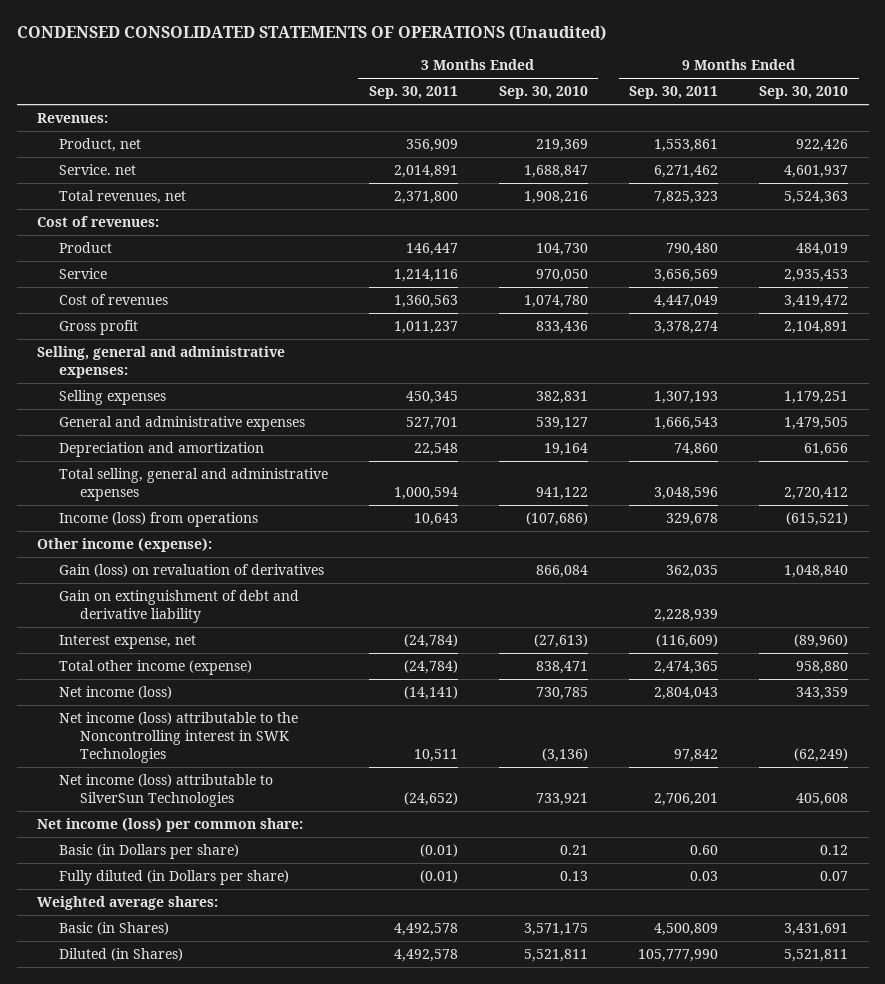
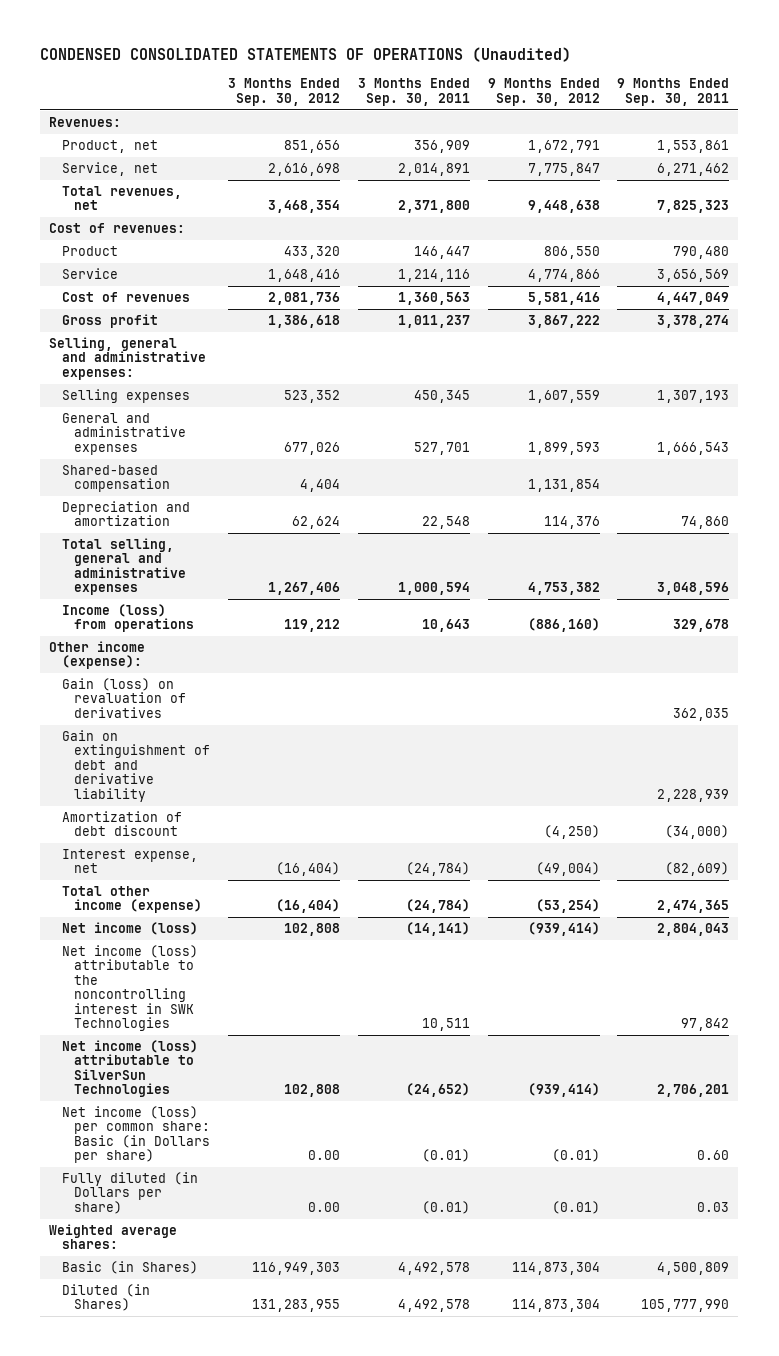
[498,86,588,100] Sep. 30, 2010 -> none
[759,86,849,100] Sep. 30, 2010 -> none
none -> [227,78,340,106] 3 Months Ended Sep. 30, 2012
none -> [487,78,600,106] 9 Months Ended Sep. 30, 2012
[58,163,136,175] Service. net -> [61,162,158,177] Service, net
none -> [61,465,170,493] Shared-based compensation
none -> [61,811,182,837] Amortization of debt discount
[656,633,719,648] (116,609) -> [665,862,730,877] (82,609)
[58,711,298,764] Net income (loss) attributable to the Noncontrolling interest in SWK Technologies -> [61,945,198,1032] Net income (loss) attributable to the noncontrolling interest in SWK Technologies
[37,817,304,832] Net income (loss) per common share: -> none
[58,843,239,859] Basic (in Dollars per share) -> [61,1106,210,1164] Net income (loss) per common share: Basic (in Dollars per share)

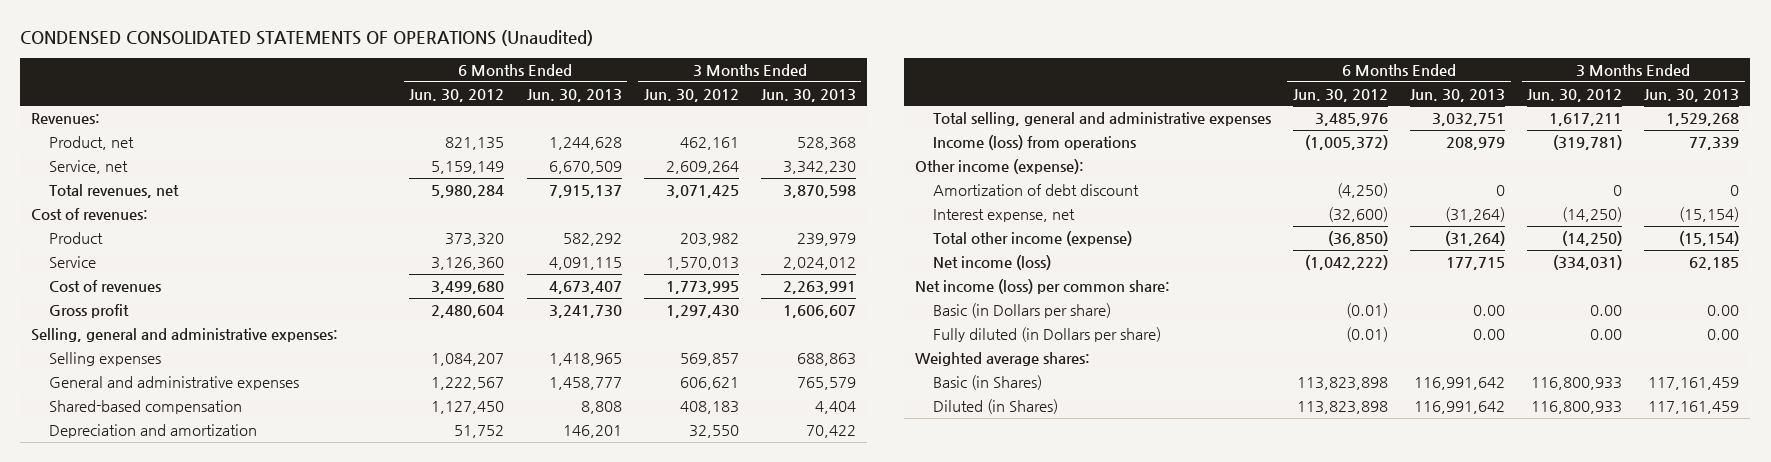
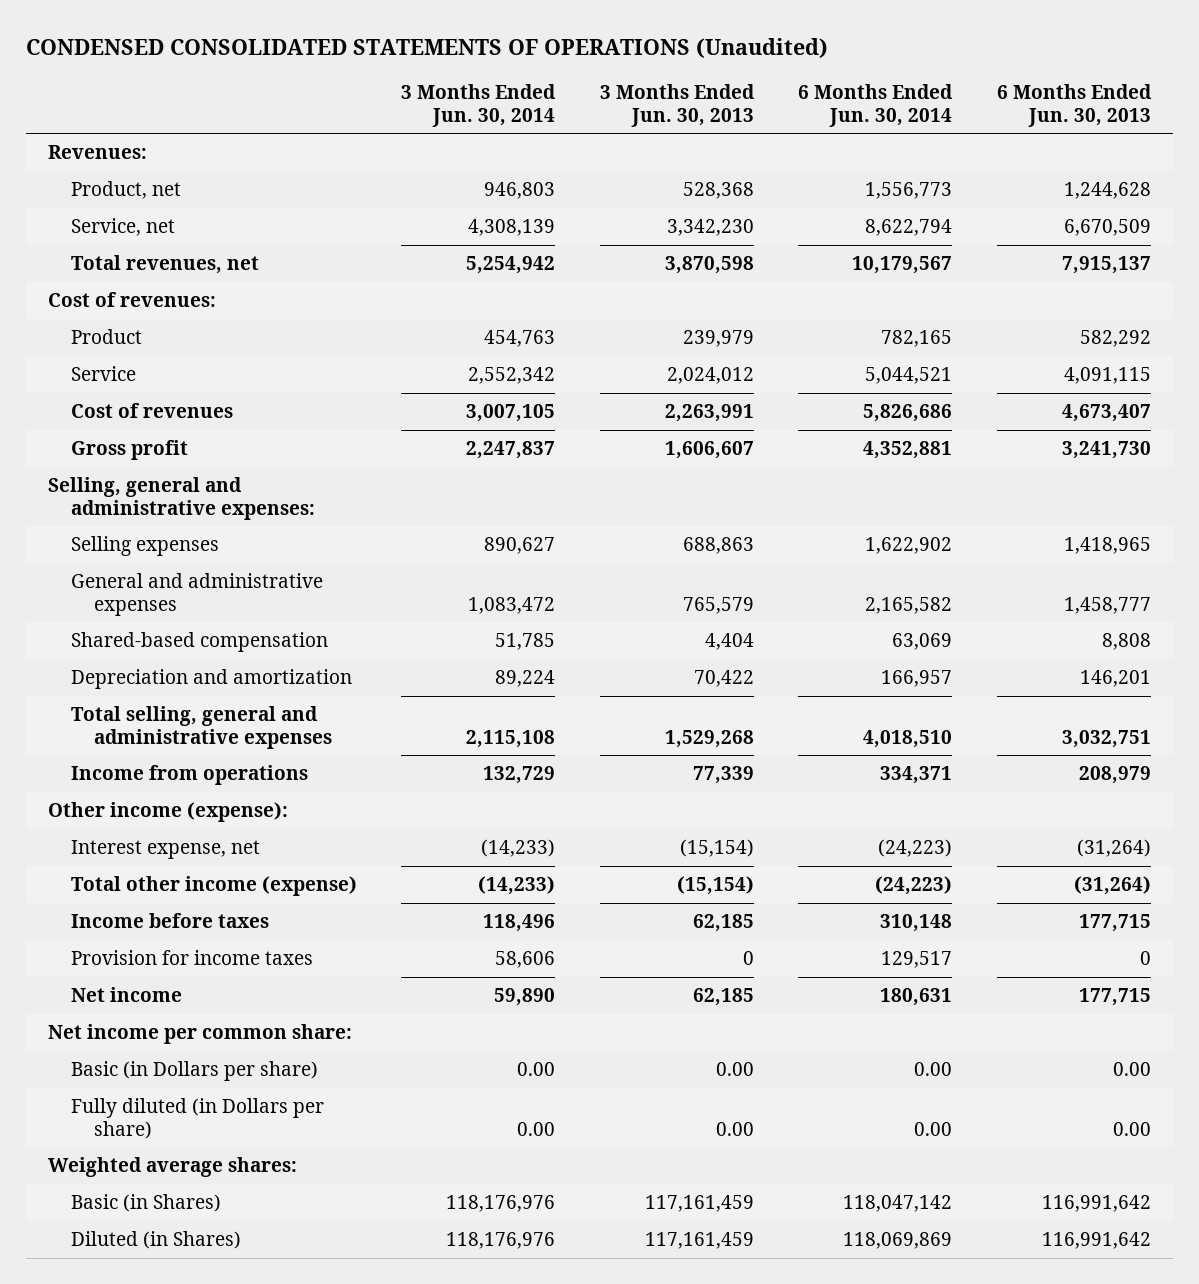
[409,88,505,102] Jun. 30, 2012 -> none
[643,88,739,102] Jun. 30, 2012 -> none
none -> [401,84,557,127] 3 Months Ended Jun. 30, 2014
none -> [798,84,954,127] 6 Months Ended Jun. 30, 2014
[932,135,1136,151] Income (loss) from operations -> [70,765,308,786] Income from operations
[932,184,1139,197] Amortization of debt discount -> none
none -> [70,913,269,929] Income before taxes
none -> [70,950,313,966] Provision for income taxes
[932,255,1051,271] Net income (loss) -> [70,987,182,1003] Net income
[914,279,1170,295] Net income (loss) per common share: -> [48,1024,353,1045] Net income per common share:

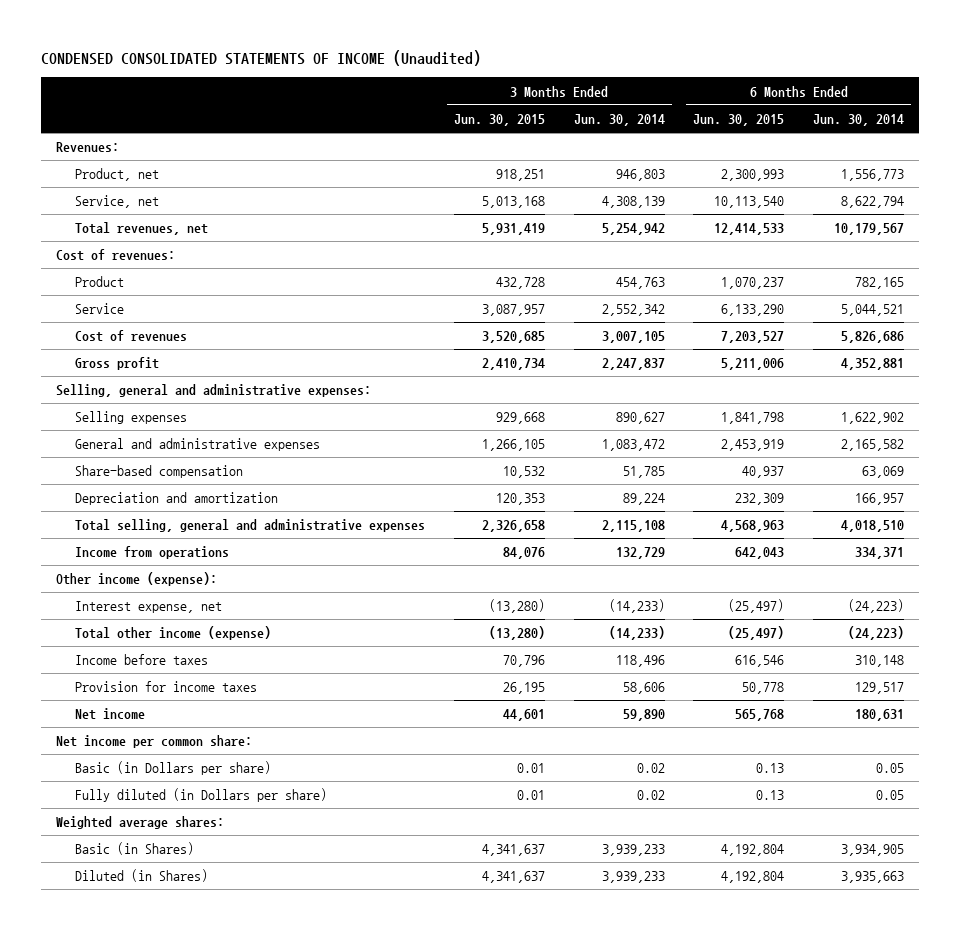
[25,38,828,59] CONDENSED CONSOLIDATED STATEMENTS OF OPERATIONS (Unaudited) -> [41,50,482,67] CONDENSED CONSOLIDATED STATEMENTS OF INCOME (Unaudited)
[599,84,755,127] 3 Months Ended Jun. 30, 2013 -> none
[996,84,1152,127] 6 Months Ended Jun. 30, 2013 -> none
none -> [454,113,546,126] Jun. 30, 2015
none -> [693,113,785,126] Jun. 30, 2015
[70,632,328,653] Shared-based compensation -> [75,465,244,479] Share-based compensation
[517,1062,556,1077] 0.00 -> [636,763,665,774] 0.02
[914,1062,953,1077] 0.00 -> [876,763,905,774] 0.05
[517,1121,556,1136] 0.00 -> [636,790,665,801] 0.02
[914,1121,953,1136] 0.00 -> [876,790,905,801] 0.05
[446,1195,556,1213] 118,176,976 -> [601,844,665,857] 3,939,233
[843,1195,953,1213] 118,047,142 -> [841,844,905,857] 3,934,905
[446,1232,556,1250] 118,176,976 -> [601,871,665,884] 3,939,233
[843,1232,953,1250] 118,069,869 -> [841,871,905,884] 3,935,663

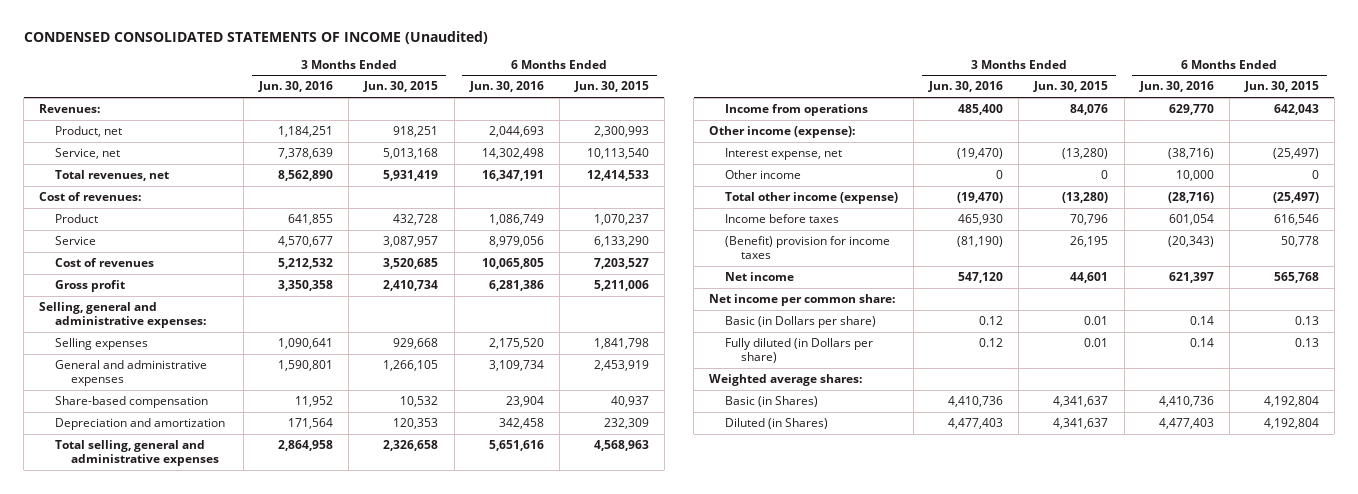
[573,113,665,126] Jun. 30, 2014 -> none
[813,113,905,126] Jun. 30, 2014 -> none
none -> [258,81,334,93] Jun. 30, 2016
none -> [468,81,544,93] Jun. 30, 2016
none -> [725,170,802,180] Other income
[75,681,258,693] Provision for income taxes -> [725,236,891,259] (Benefit) provision for income taxes

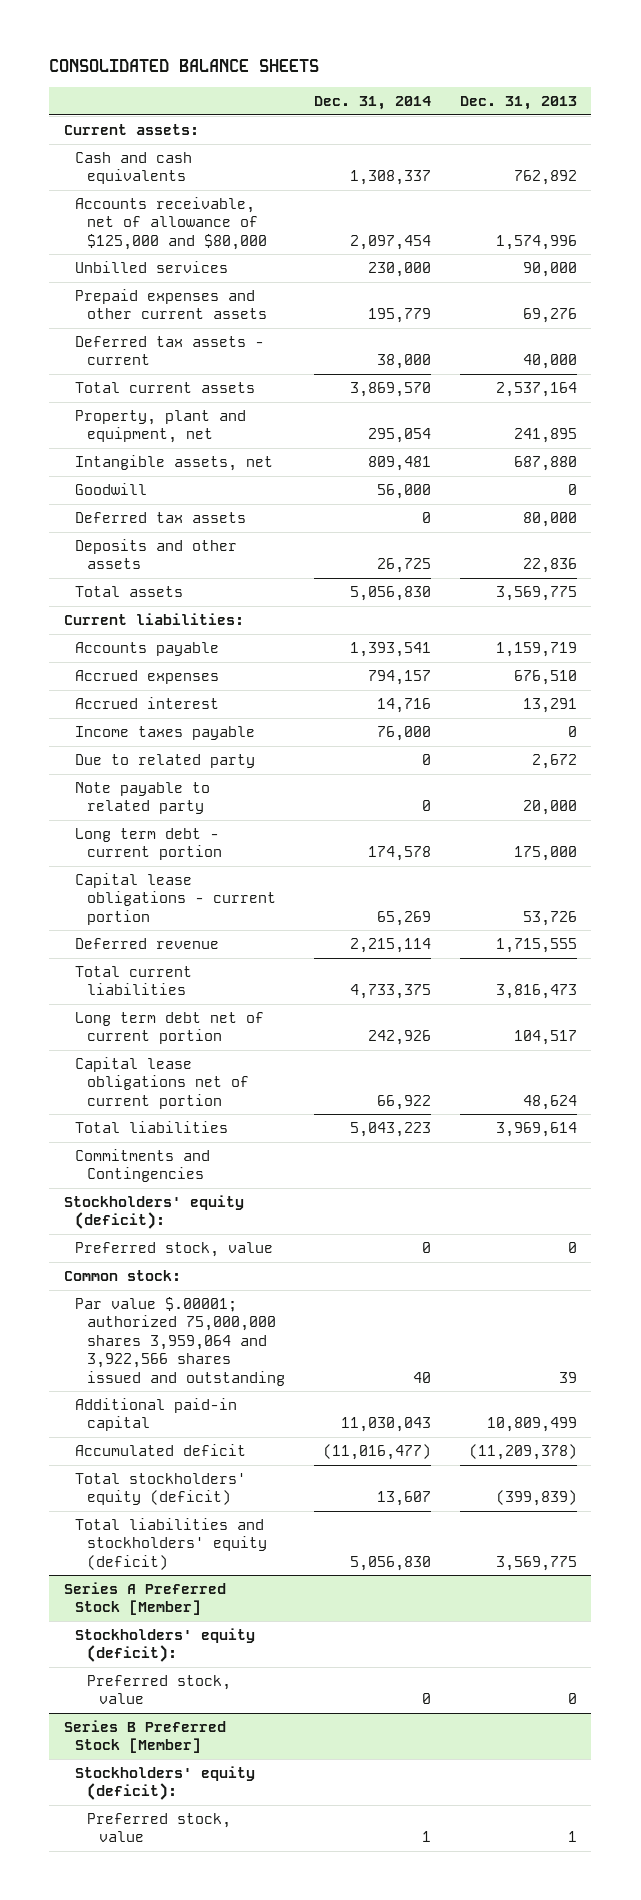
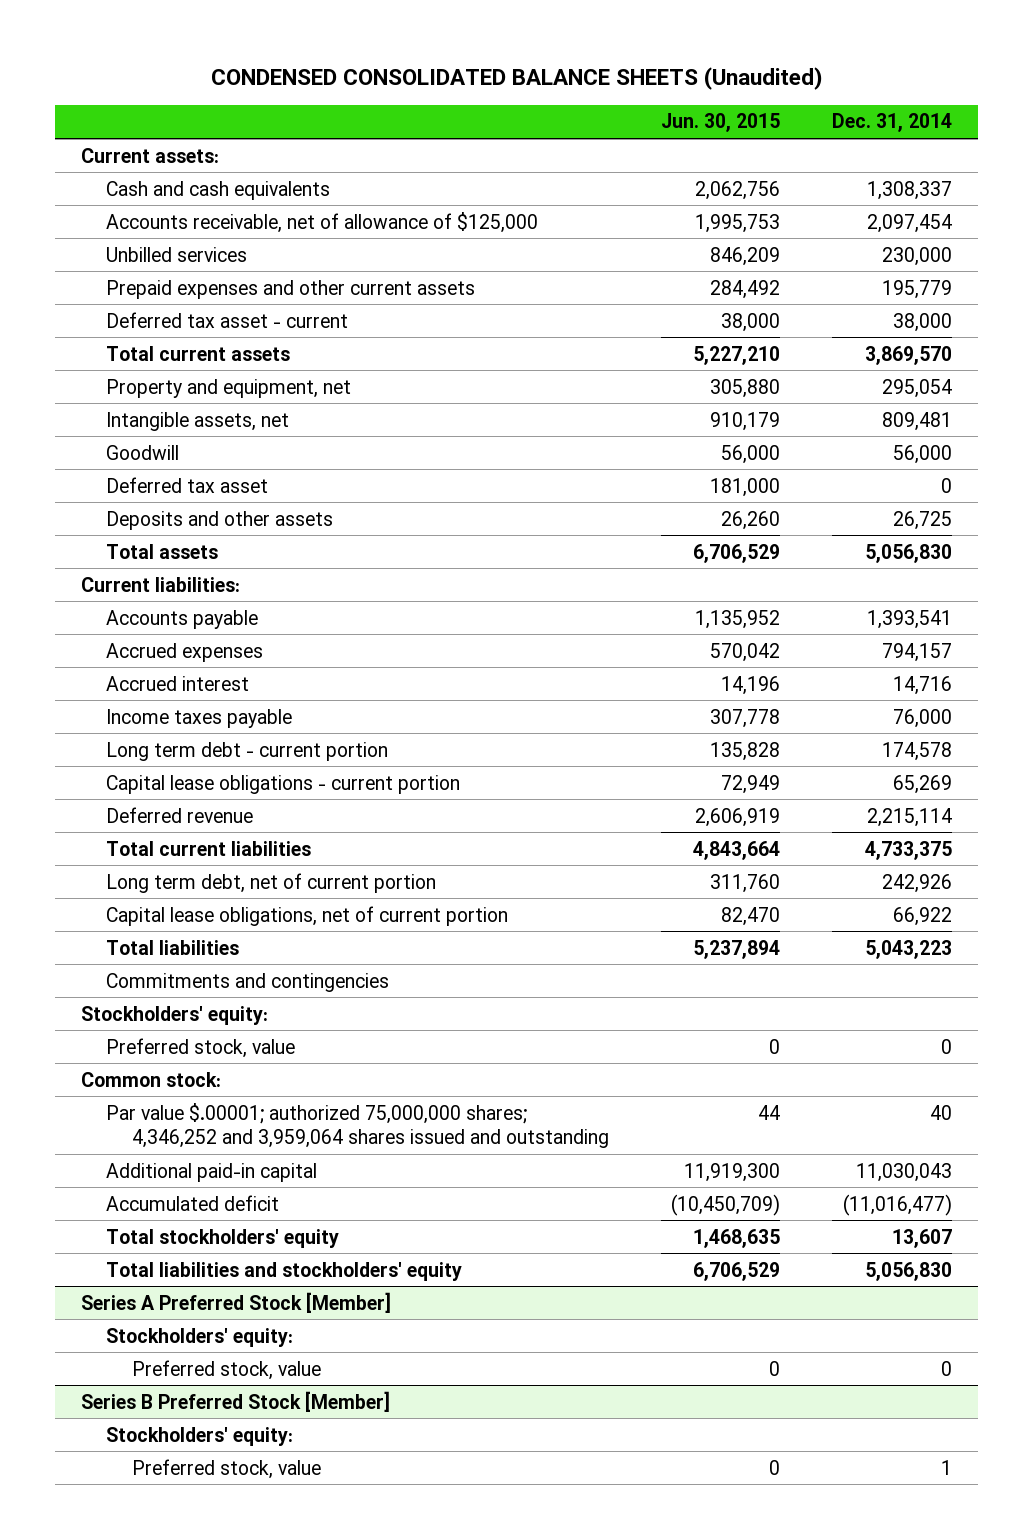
[49,59,320,73] CONSOLIDATED BALANCE SHEETS -> [210,67,823,91] CONDENSED CONSOLIDATED BALANCE SHEETS (Unaudited)
[459,96,577,111] Dec. 31, 2013 -> none
none -> [661,113,781,133] Jun. 30, 2015
[75,196,268,250] Accounts receivable, net of allowance of $125,000 and $80,000 -> [106,211,539,233] Accounts receivable, net of allowance of $125,000
[75,335,265,366] Deferred tax assets - current -> [106,311,349,328] Deferred tax asset - current
[75,409,247,444] Property, plant and equipment, net -> [106,378,352,398] Property and equipment, net
[75,511,247,523] Deferred tax assets -> [106,476,269,493] Deferred tax asset
[75,753,256,768] Due to related party -> none
[75,781,211,815] Note payable to related party -> none
[75,1011,265,1045] Long term debt net of current portion -> [106,872,437,893] Long term debt, net of current portion
[75,1056,250,1109] Capital lease obligations net of current portion -> [106,905,509,926] Capital lease obligations, net of current portion
[75,1148,211,1183] Commitments and Contingencies -> [106,972,390,992] Commitments and contingencies
[63,1194,244,1230] Stockholders' equity (deficit): -> [81,1005,269,1025] Stockholders' equity:
[75,1296,286,1386] Par value $.00001; authorized 75,000,000 shares 3,959,064 and 3,922,566 shares issued and outstanding -> [106,1102,609,1148] Par value $.00001; authorized 75,000,000 shares; 4,346,252 and 3,959,064 shares issued and outstanding
[75,1472,247,1506] Total stockholders' equity (deficit) -> [106,1228,340,1248] Total stockholders' equity
[75,1517,268,1570] Total liabilities and stockholders' equity (deficit) -> [106,1261,463,1281] Total liabilities and stockholders' equity
[75,1627,256,1663] Stockholders' equity (deficit): -> [106,1327,294,1347] Stockholders' equity:
[75,1765,256,1801] Stockholders' equity (deficit): -> [106,1426,294,1446] Stockholders' equity:

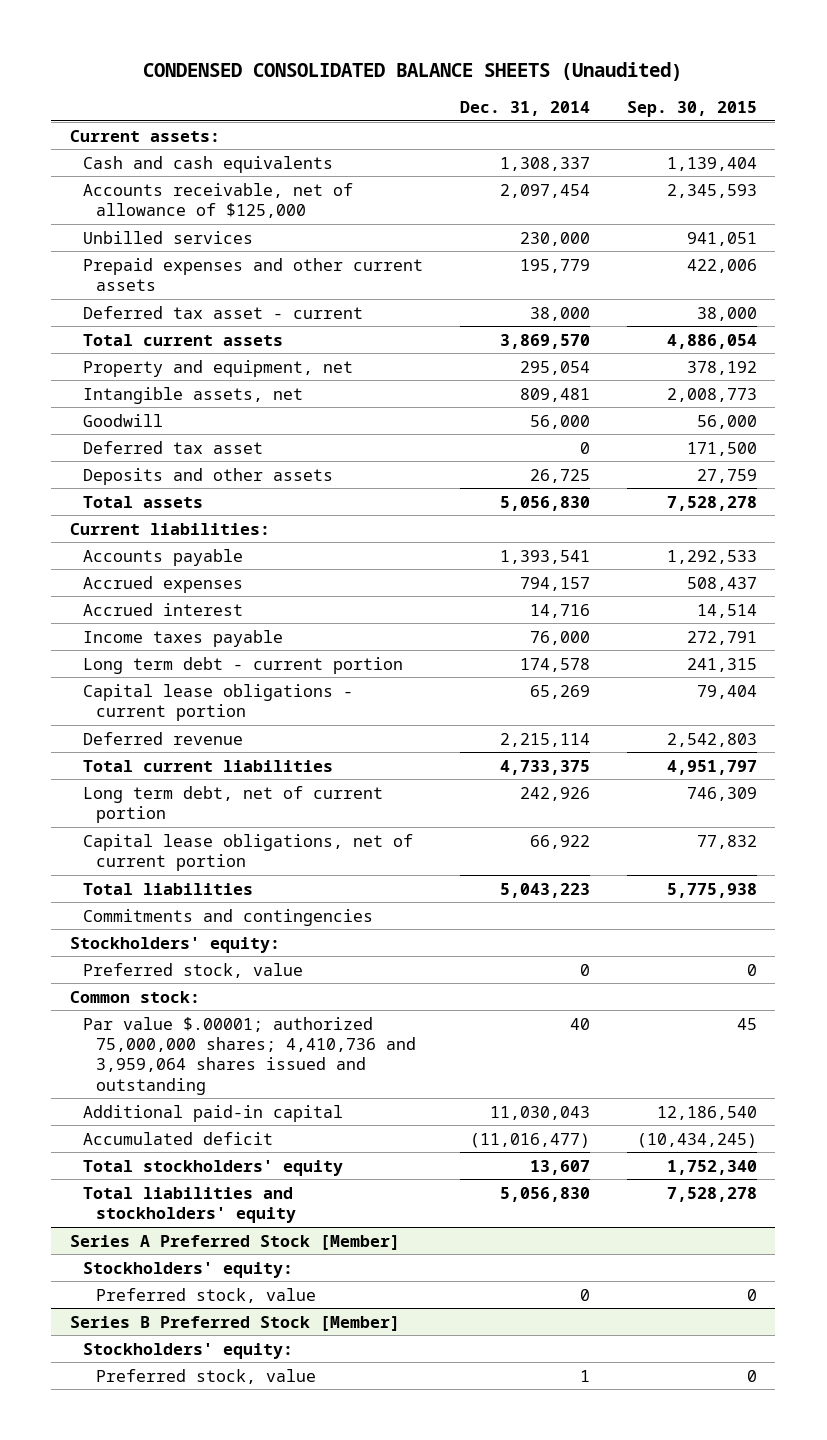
[661,113,781,133] Jun. 30, 2015 -> none
none -> [626,101,757,118] Sep. 30, 2015
[106,1102,609,1148] Par value $.00001; authorized 75,000,000 shares; 4,346,252 and 3,959,064 shares issued and outstanding -> [83,1016,417,1095] Par value $.00001; authorized 75,000,000 shares; 4,410,736 and 3,959,064 shares issued and outstanding

